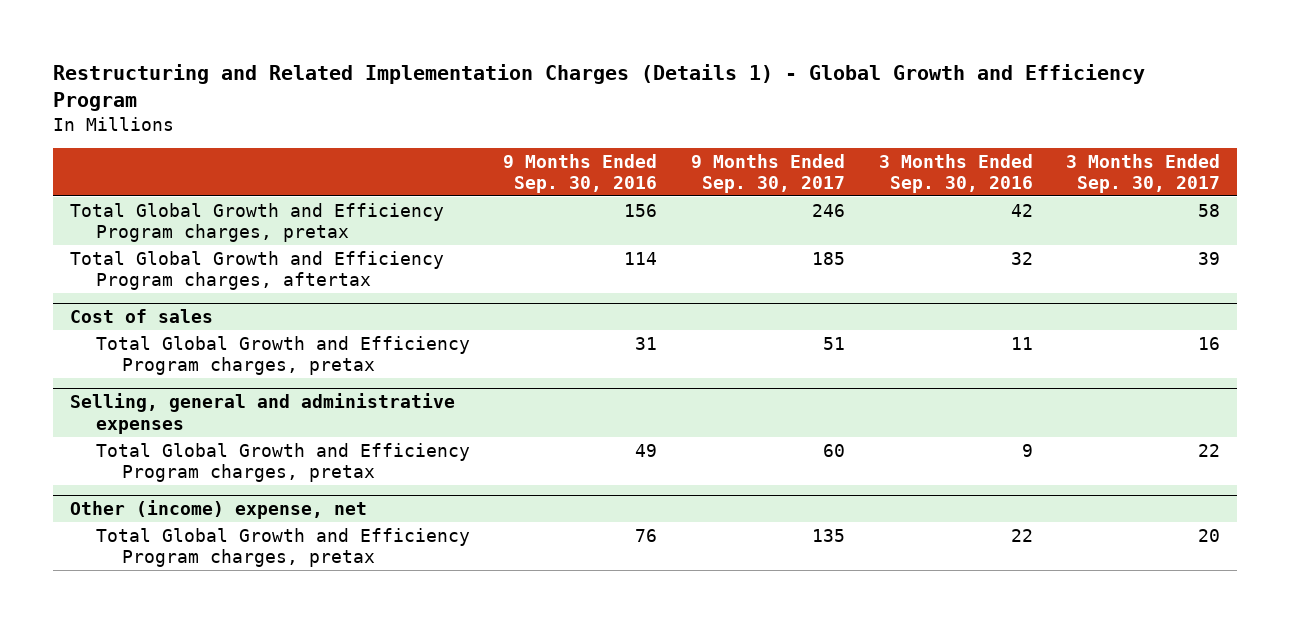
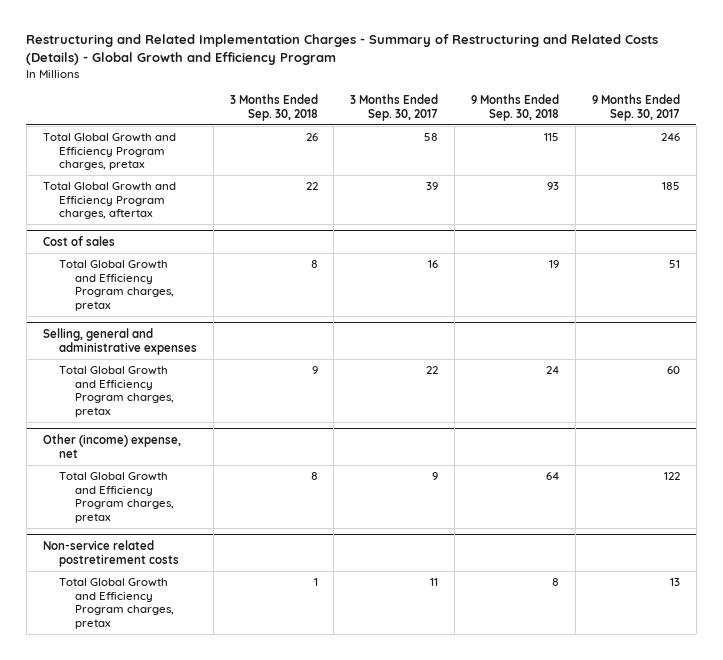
[52,64,1145,112] Restructuring and Related Implementation Charges (Details 1) - Global Growth and Efficiency Program -> [26,34,659,66] Restructuring and Related Implementation Charges - Summary of Restructuring and Related Costs (Details) - Global Growth and Efficiency Program
[503,153,658,194] 9 Months Ended Sep. 30, 2016 -> none
[878,153,1033,194] 3 Months Ended Sep. 30, 2016 -> none
none -> [229,94,318,121] 3 Months Ended Sep. 30, 2018
none -> [471,94,560,121] 9 Months Ended Sep. 30, 2018
[811,528,845,542] 135 -> [663,472,680,481] 122
[1198,528,1221,542] 20 -> [432,472,439,481] 9
none -> [42,539,179,567] Non-service related postretirement costs
none -> [58,578,174,629] Total Global Growth and Efficiency Program charges, pretax

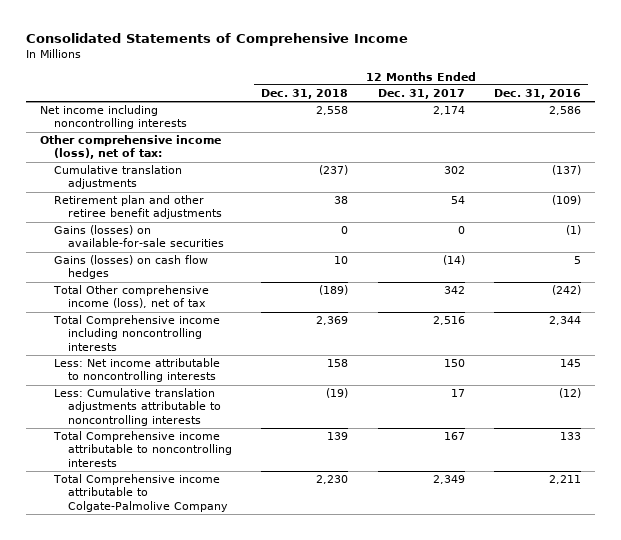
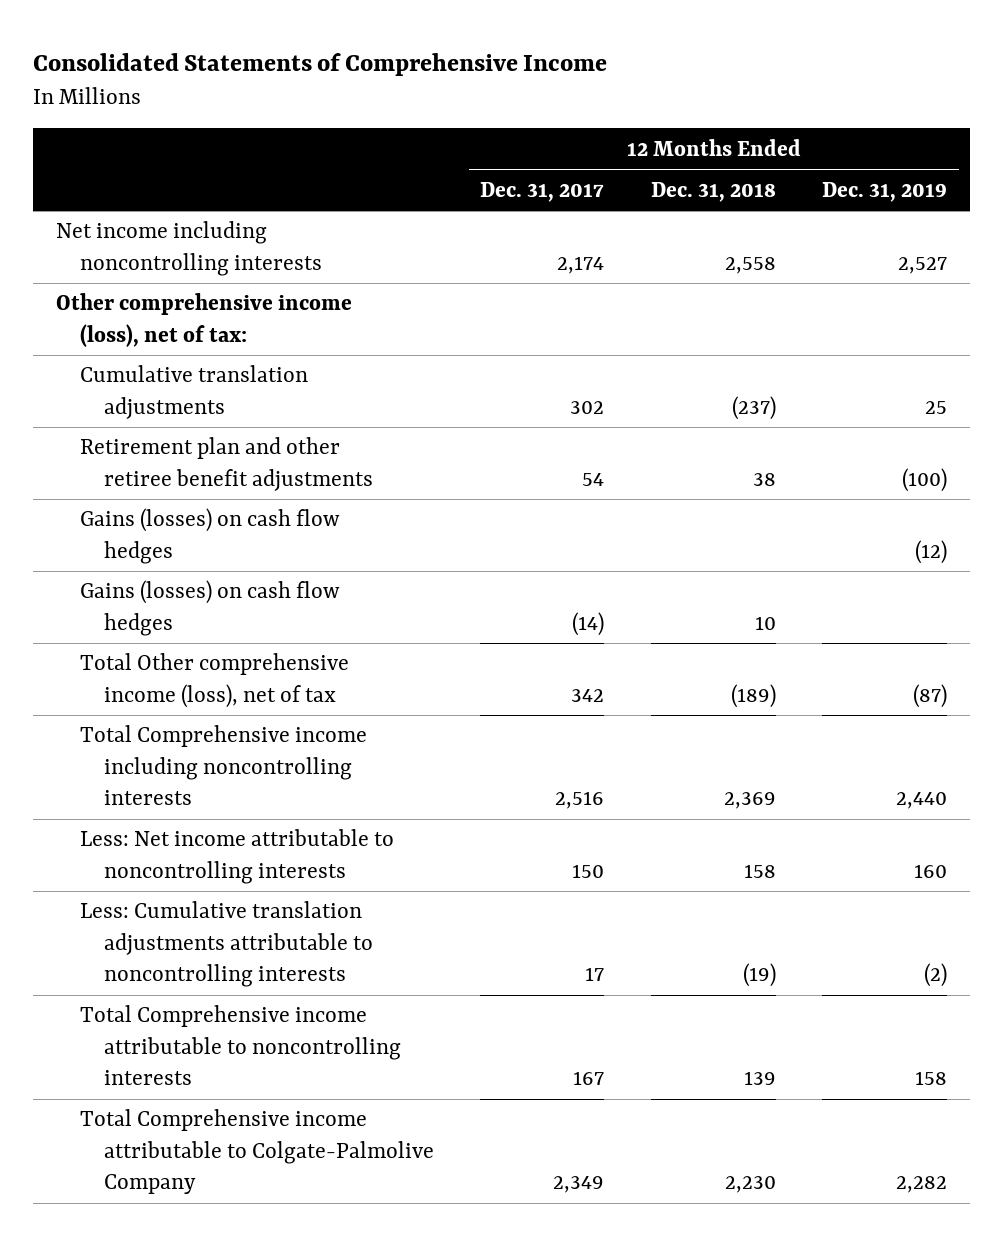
[493,89,581,100] Dec. 31, 2016 -> none
none -> [822,181,948,202] Dec. 31, 2019
[54,225,225,248] Gains (losses) on available-for-sale securities -> none
none -> [79,508,340,564] Gains (losses) on cash flow hedges

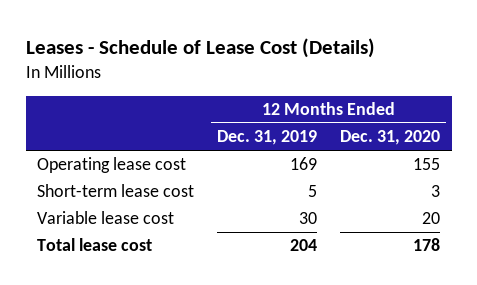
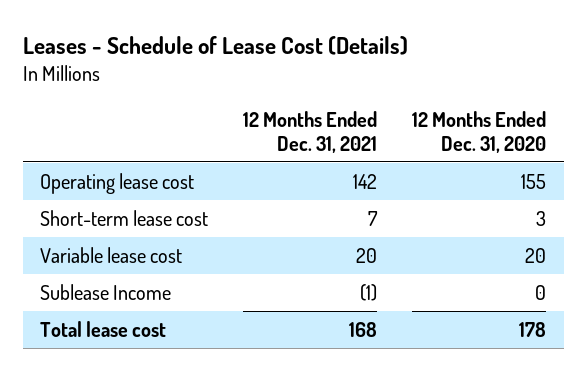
[217,130,318,146] Dec. 31, 2019 -> none
none -> [243,110,378,153] 12 Months Ended Dec. 31, 2021
none -> [40,283,172,300] Sublease Income

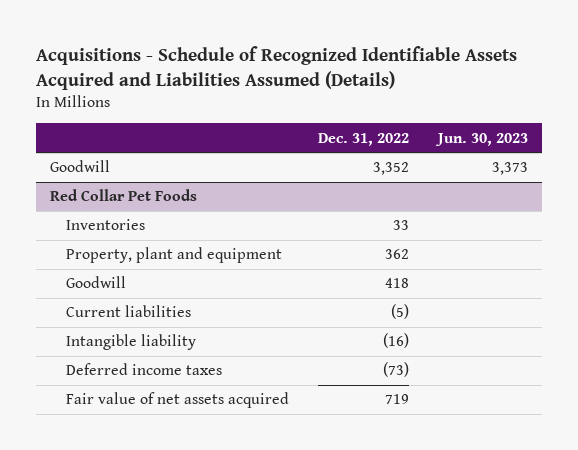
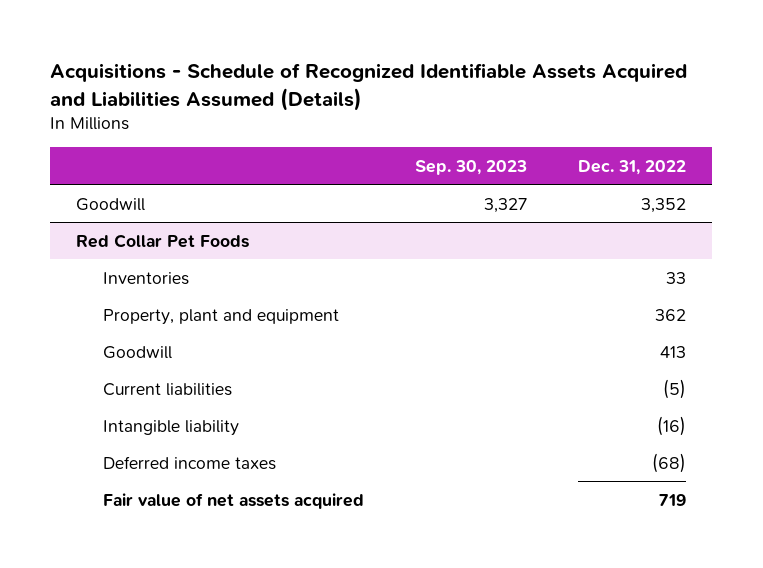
[434,132,528,146] Jun. 30, 2023 -> none
none -> [415,159,528,175] Sep. 30, 2023
[385,278,410,289] 418 -> [660,345,687,358] 413
[383,362,410,378] (73) -> [652,452,687,473] (68)

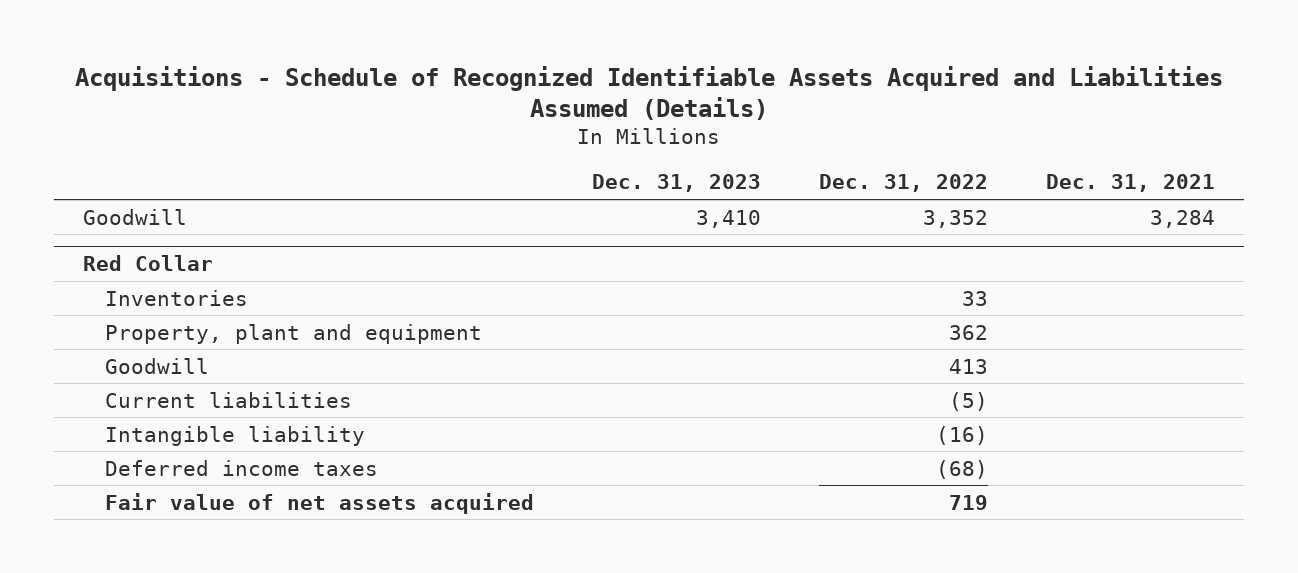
[415,159,528,175] Sep. 30, 2023 -> none
none -> [591,174,761,193] Dec. 31, 2023
none -> [1045,174,1215,193] Dec. 31, 2021
[76,233,250,248] Red Collar Pet Foods -> [83,255,214,272] Red Collar

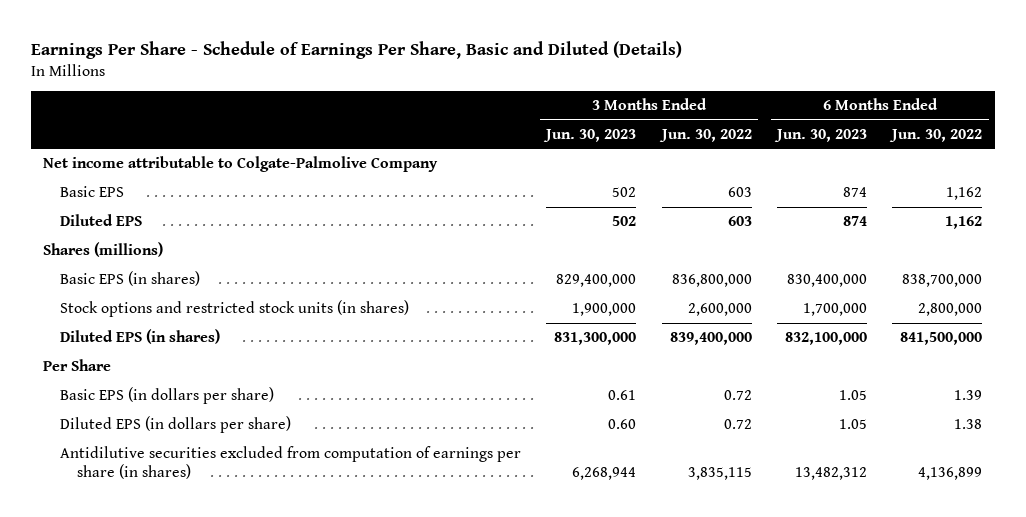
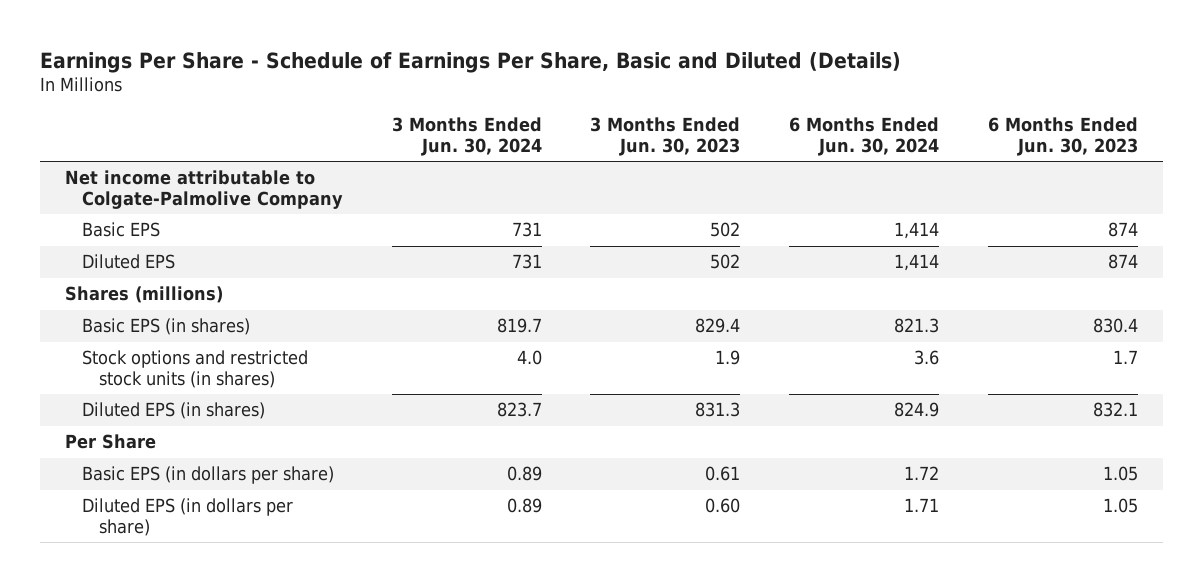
[658,129,752,143] Jun. 30, 2022 -> none
[889,129,983,143] Jun. 30, 2022 -> none
none -> [391,117,542,156] 3 Months Ended Jun. 30, 2024
none -> [789,117,940,156] 6 Months Ended Jun. 30, 2024
[556,274,637,288] 829,400,000 -> [695,318,741,334] 829.4
[787,274,868,288] 830,400,000 -> [1093,318,1139,334] 830.4
[572,303,637,317] 1,900,000 -> [715,350,741,366] 1.9
[803,303,868,317] 1,700,000 -> [1113,350,1139,365] 1.7
[554,332,637,346] 831,300,000 -> [695,402,741,418] 831.3
[785,332,868,346] 832,100,000 -> [1093,402,1139,418] 832.1
[60,446,522,479] Antidilutive securities excluded from computation of earnings per share (in shares) -> none

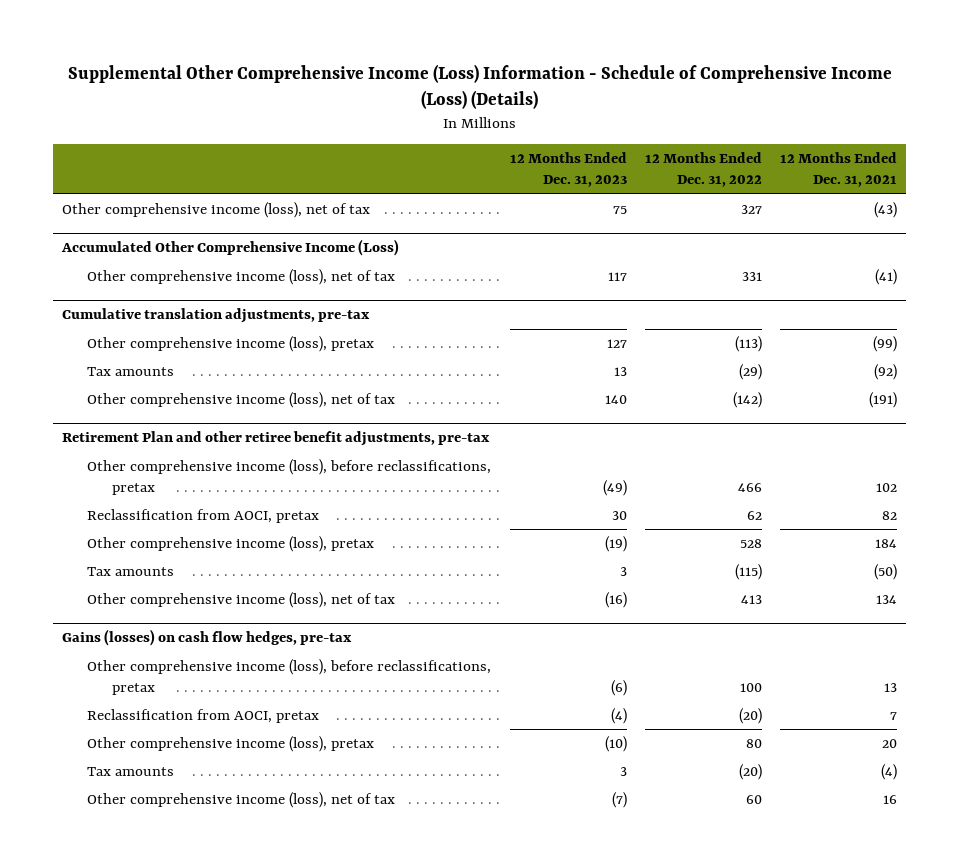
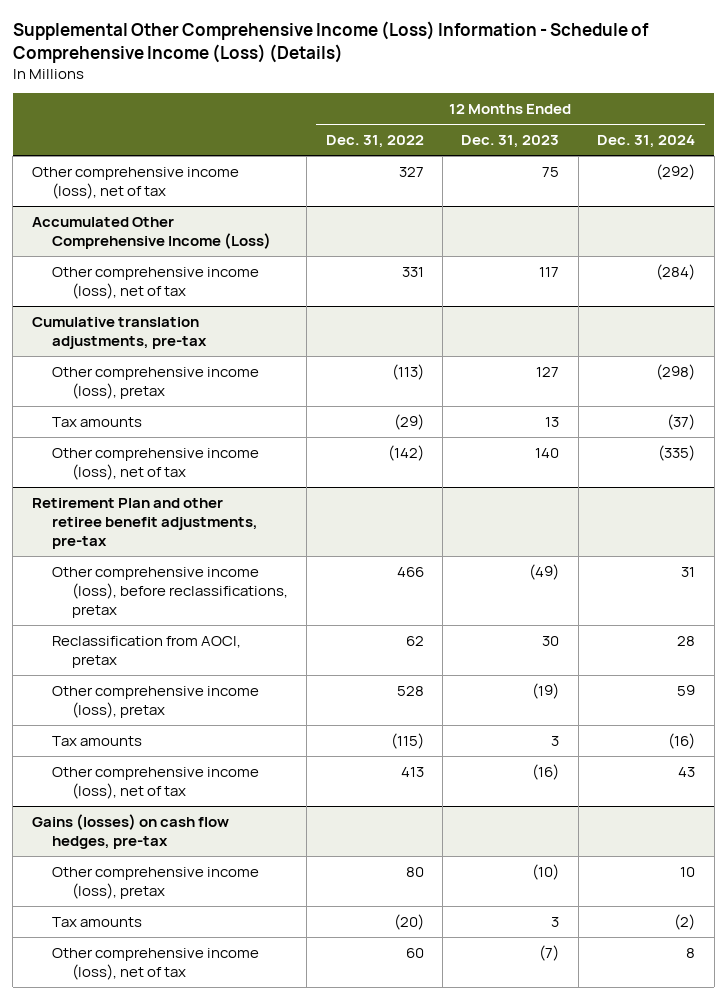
[780,152,898,188] 12 Months Ended Dec. 31, 2021 -> none
none -> [597,135,696,149] Dec. 31, 2024
[87,658,492,695] Other comprehensive income (loss), before reclassifications, pretax -> none
[87,708,320,723] Reclassification from AOCI, pretax -> none

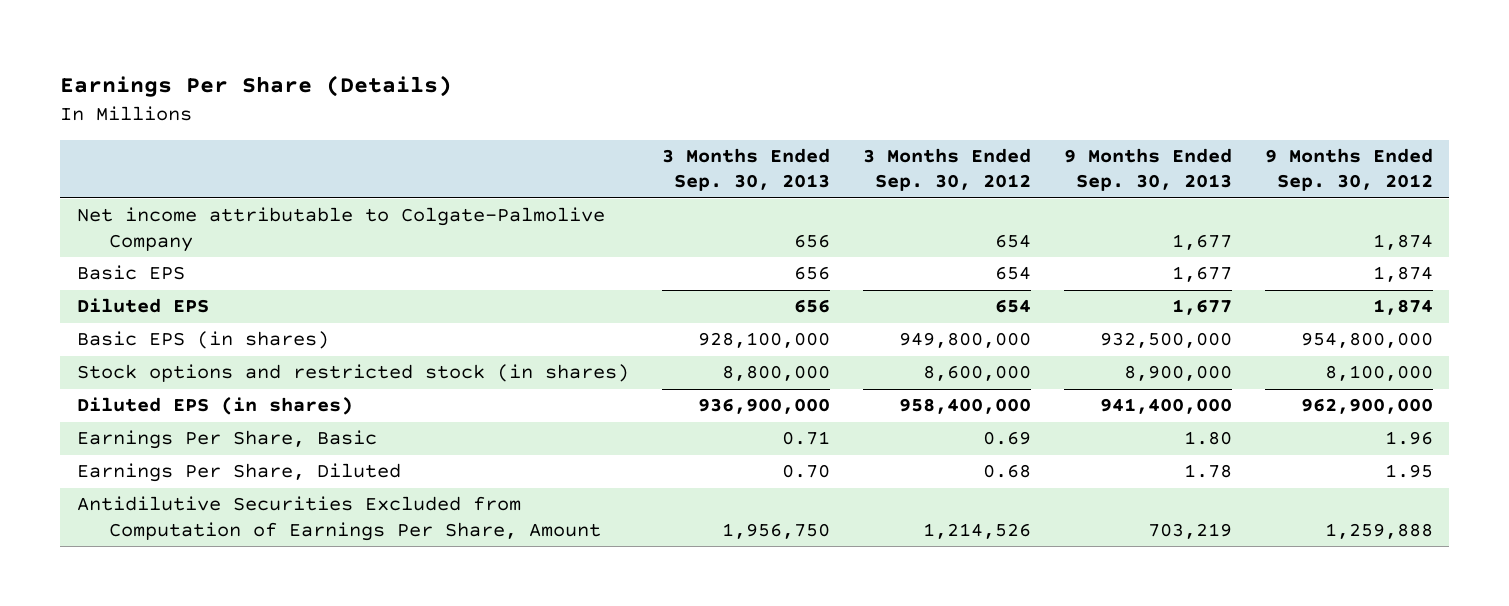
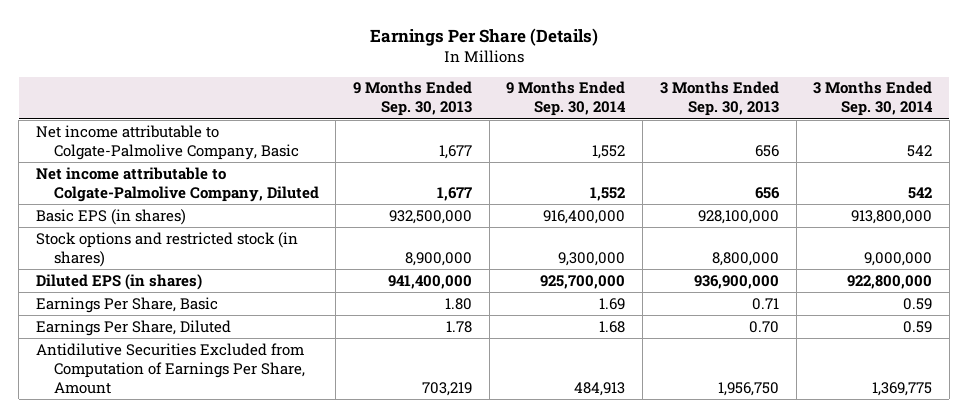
[862,148,1031,192] 3 Months Ended Sep. 30, 2012 -> none
[1264,148,1433,192] 9 Months Ended Sep. 30, 2012 -> none
none -> [506,81,627,117] 9 Months Ended Sep. 30, 2014
none -> [813,81,934,117] 3 Months Ended Sep. 30, 2014
[76,207,605,252] Net income attributable to Colgate-Palmolive Company -> none
[76,265,185,281] Basic EPS -> [36,124,299,160] Net income attributable to Colgate-Palmolive Company, Basic
[76,298,209,314] Diluted EPS -> [36,166,319,202] Net income attributable to Colgate-Palmolive Company, Diluted

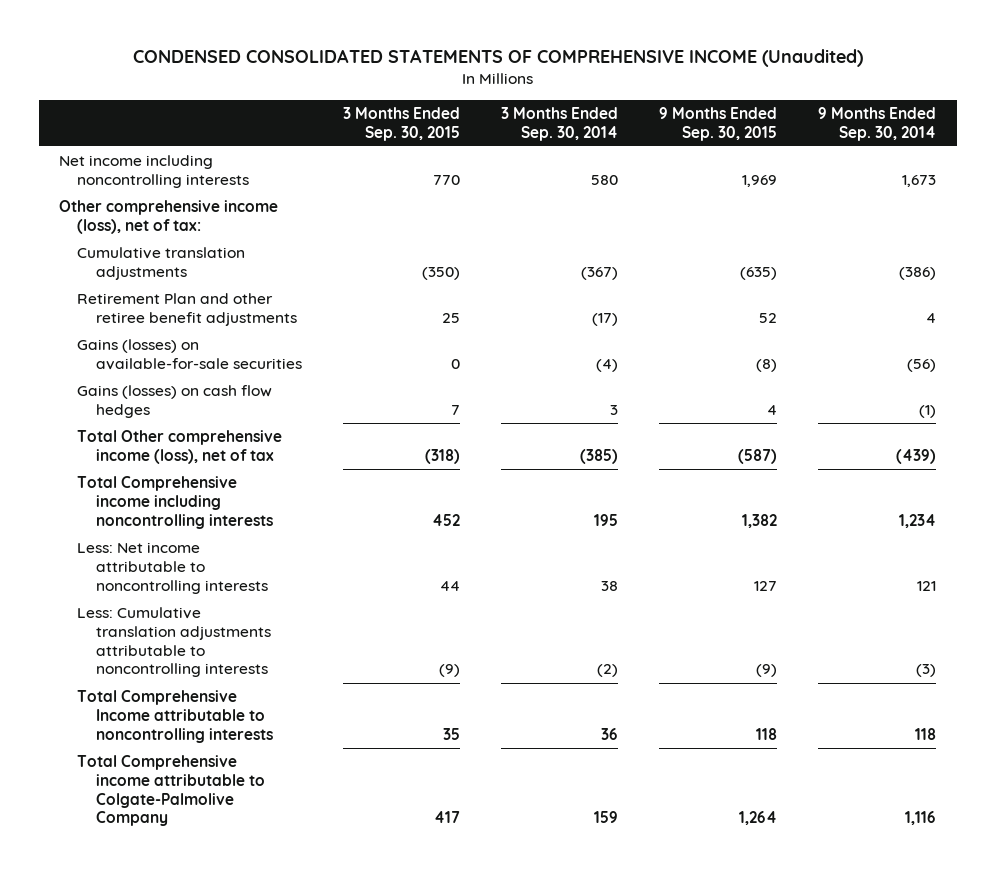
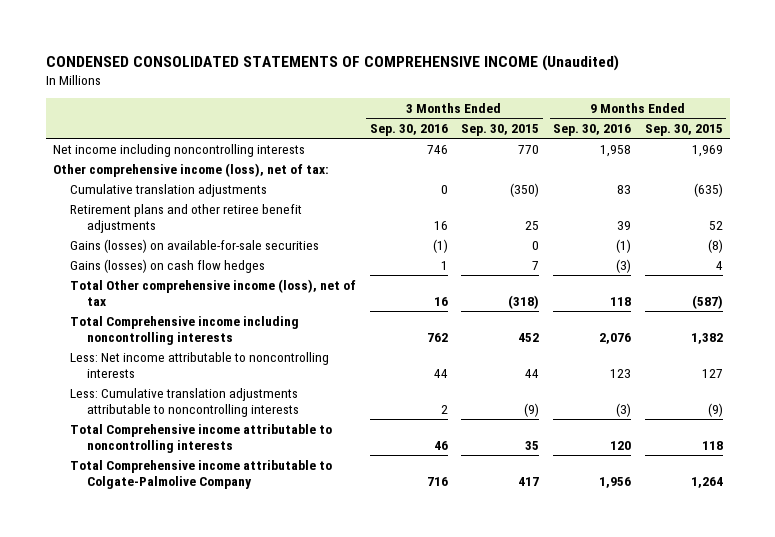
[501,107,619,141] 3 Months Ended Sep. 30, 2014 -> none
[818,107,937,141] 9 Months Ended Sep. 30, 2014 -> none
none -> [369,123,448,136] Sep. 30, 2016
none -> [552,123,631,136] Sep. 30, 2016
[77,293,297,327] Retirement Plan and other retiree benefit adjustments -> [69,203,302,233] Retirement plans and other retiree benefit adjustments
[77,690,273,743] Total Comprehensive Income attributable to noncontrolling interests -> [69,423,332,453] Total Comprehensive income attributable to noncontrolling interests

